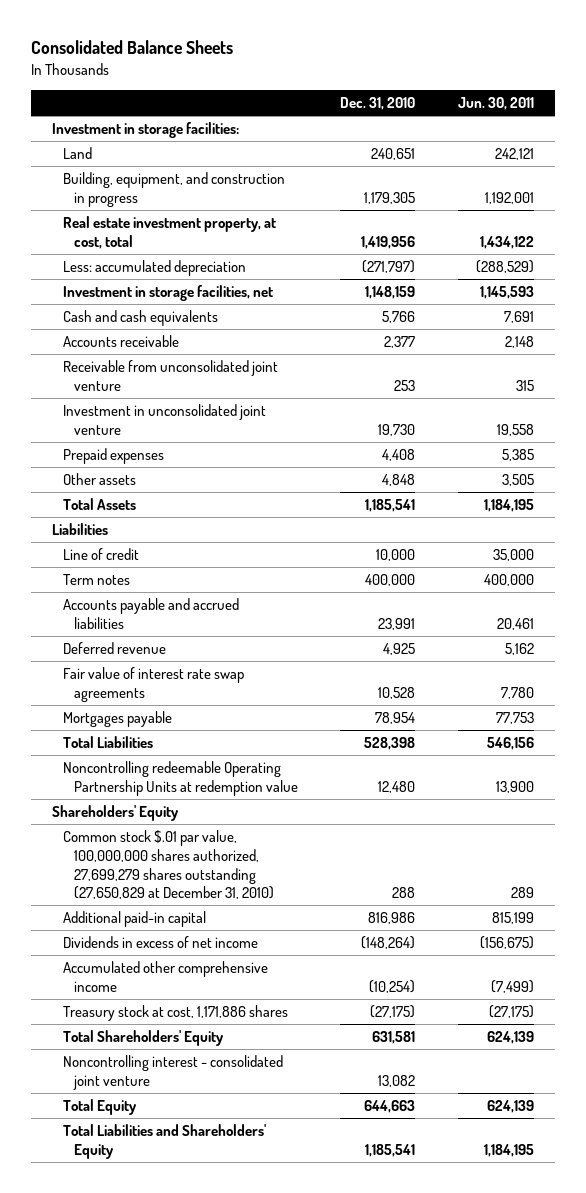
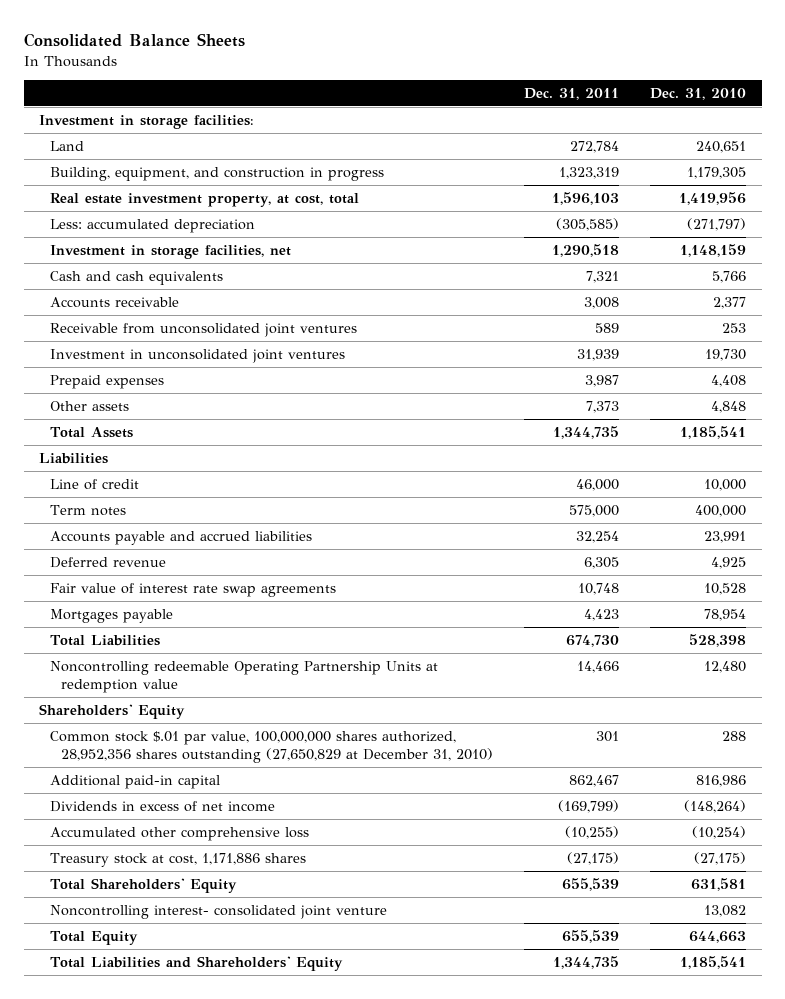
[457,97,534,111] Jun. 30, 2011 -> none
none -> [523,87,619,100] Dec. 31, 2011
[62,360,278,391] Receivable from unconsolidated joint venture -> [49,322,357,337] Receivable from unconsolidated joint ventures
[62,404,266,435] Investment in unconsolidated joint venture -> [49,348,345,363] Investment in unconsolidated joint ventures
[62,830,274,900] Common stock $.01 par value, 100,000,000 shares authorized, 27,699,279 shares outstanding (27,650,829 at December 31, 2010) -> [49,730,493,764] Common stock $.01 par value, 100,000,000 shares authorized, 28,952,356 shares outstanding (27,650,829 at December 31, 2010)
[62,961,268,992] Accumulated other comprehensive income -> [49,826,309,841] Accumulated other comprehensive loss
[62,1055,283,1090] Noncontrolling interest - consolidated joint venture -> [49,904,387,919] Noncontrolling interest- consolidated joint venture

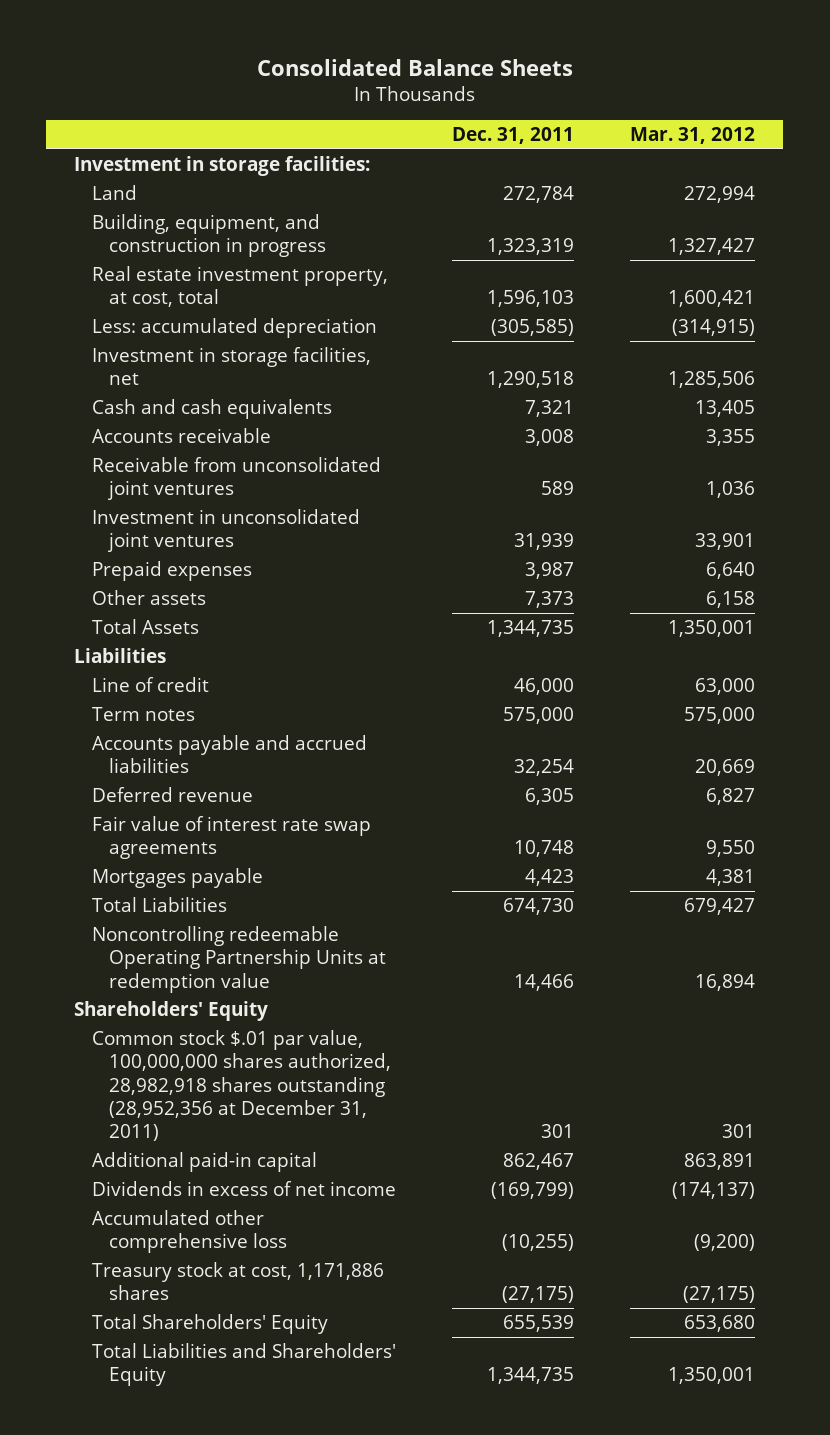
[650,87,747,100] Dec. 31, 2010 -> none
none -> [630,127,756,145] Mar. 31, 2012
[49,730,493,764] Common stock $.01 par value, 100,000,000 shares authorized, 28,952,356 shares outstanding (27,650,829 at December 31, 2010) -> [91,1030,391,1142] Common stock $.01 par value, 100,000,000 shares authorized, 28,982,918 shares outstanding (28,952,356 at December 31, 2011)
[49,904,387,919] Noncontrolling interest- consolidated joint venture -> none
[49,930,138,945] Total Equity -> none

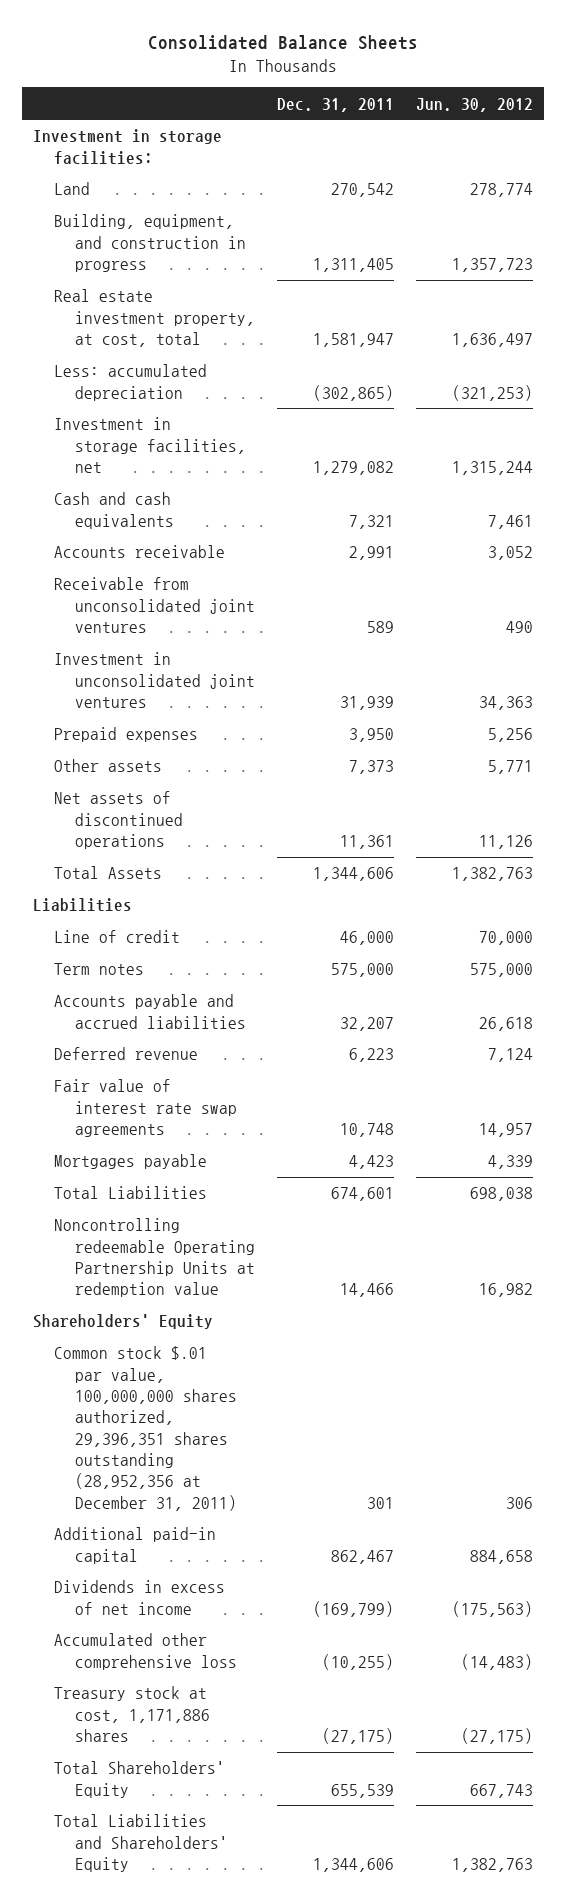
[630,127,756,145] Mar. 31, 2012 -> none
none -> [416,97,534,112] Jun. 30, 2012
[502,186,574,204] 272,784 -> [331,183,395,198] 270,542
[486,238,574,256] 1,323,319 -> [313,258,395,273] 1,311,405
[486,290,574,308] 1,596,103 -> [313,333,395,348] 1,581,947
[490,319,574,337] (305,585) -> [313,384,395,401] (302,865)
[486,371,574,389] 1,290,518 -> [313,461,395,476] 1,279,082
[524,429,574,447] 3,008 -> [349,546,395,561] 2,991
[524,562,574,580] 3,987 -> [349,728,395,743] 3,950
none -> [54,791,184,850] Net assets of discontinued operations
[486,620,574,638] 1,344,735 -> [313,867,395,882] 1,344,606
[513,759,574,777] 32,254 -> [340,1016,395,1031] 32,207
[524,788,574,806] 6,305 -> [349,1048,395,1063] 6,223
[502,898,574,916] 674,730 -> [331,1187,395,1202] 674,601
[91,1030,391,1142] Common stock $.01 par value, 100,000,000 shares authorized, 28,982,918 shares outstanding (28,952,356 at December 31, 2011) -> [54,1346,238,1511] Common stock $.01 par value, 100,000,000 shares authorized, 29,396,351 shares outstanding (28,952,356 at December 31, 2011)
[486,1367,574,1385] 1,344,735 -> [313,1858,395,1873] 1,344,606

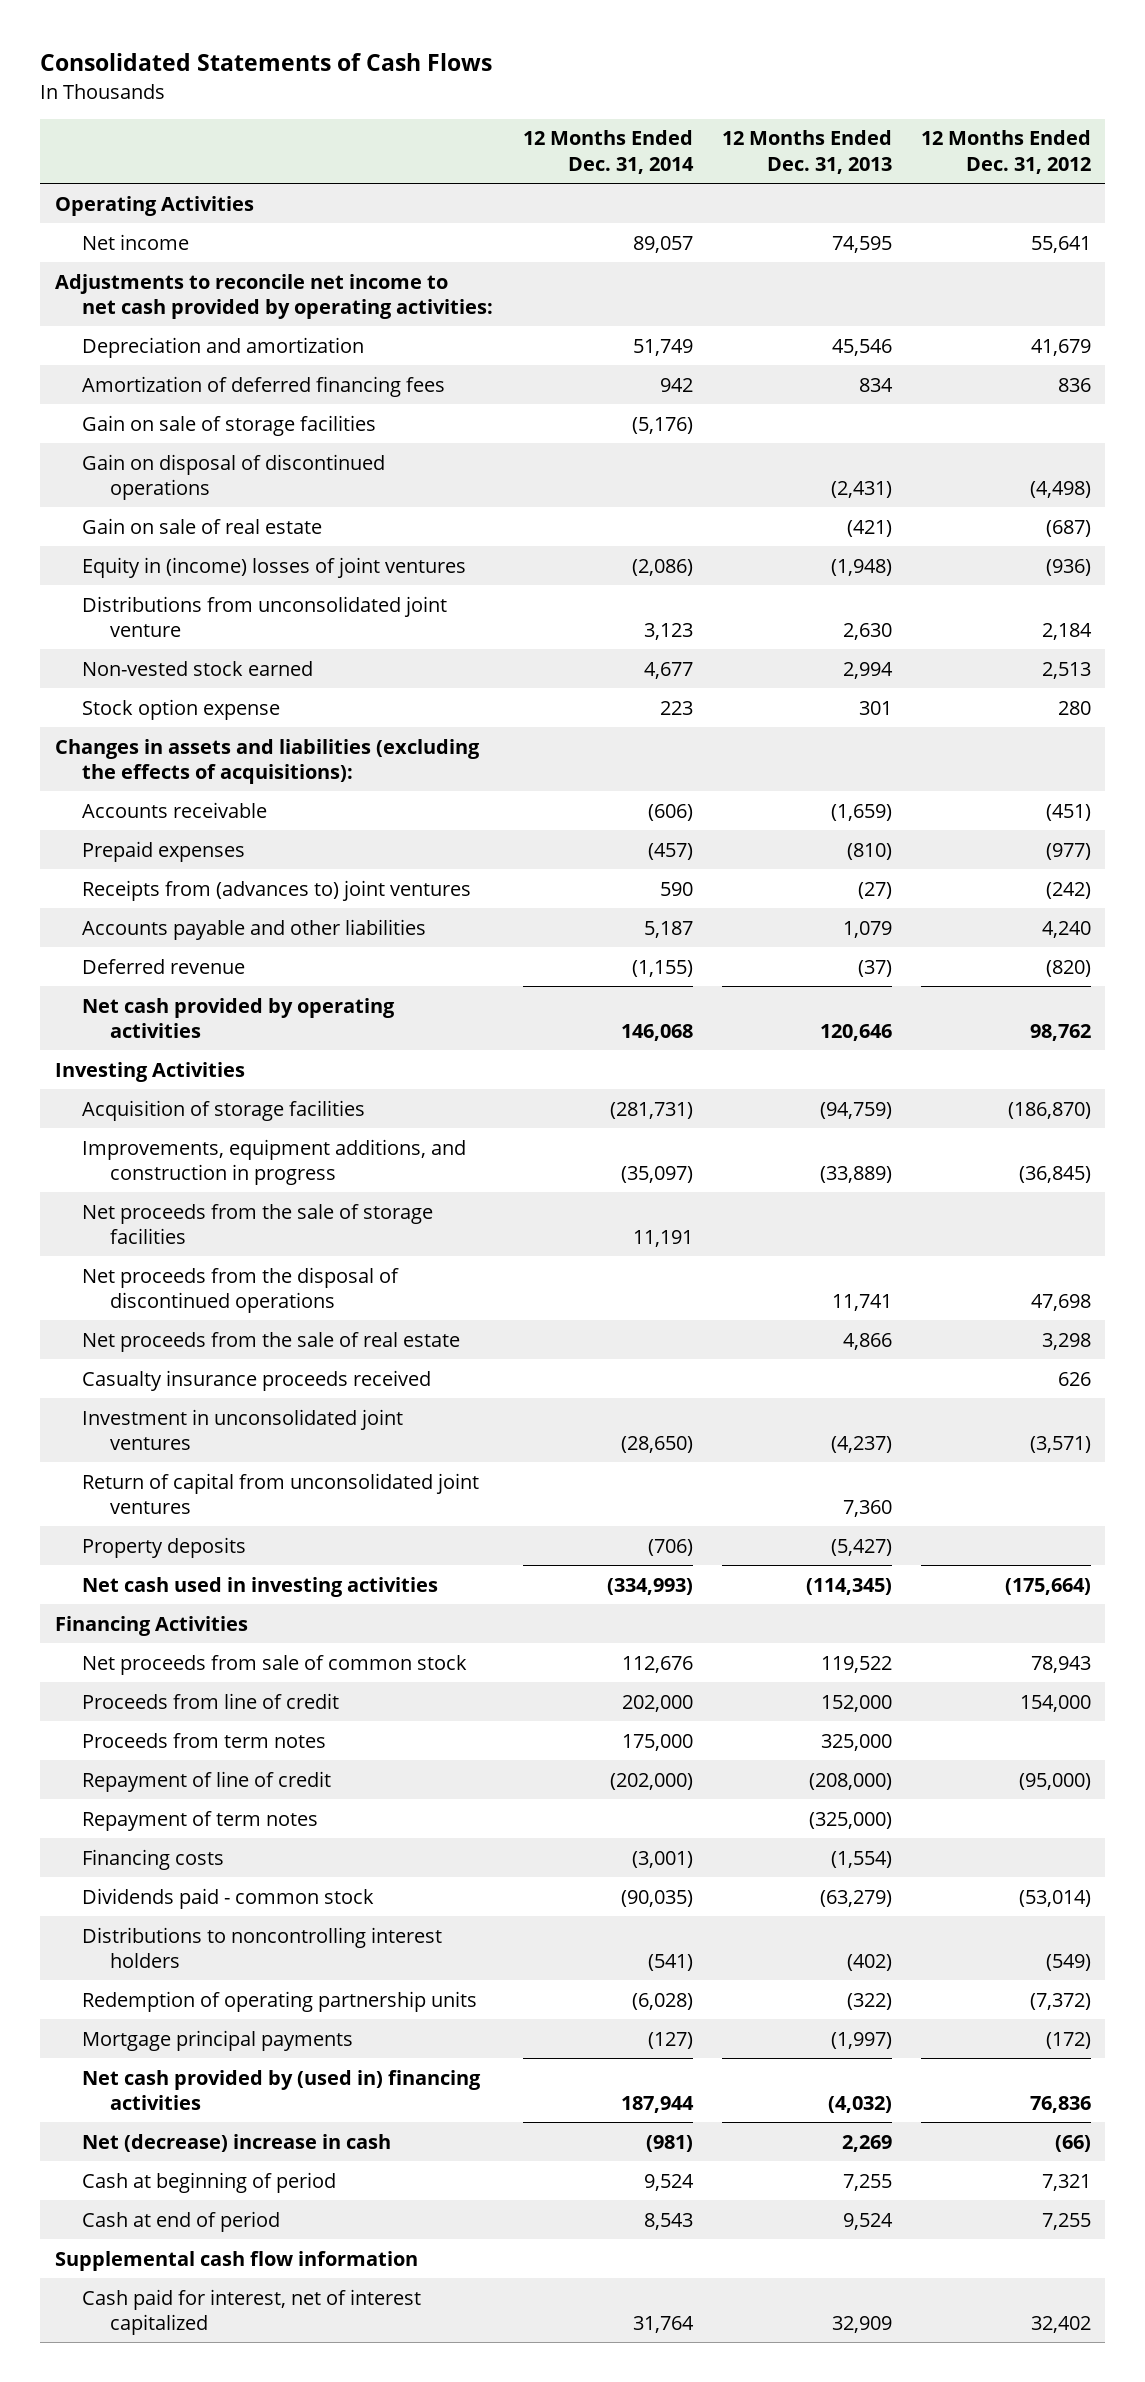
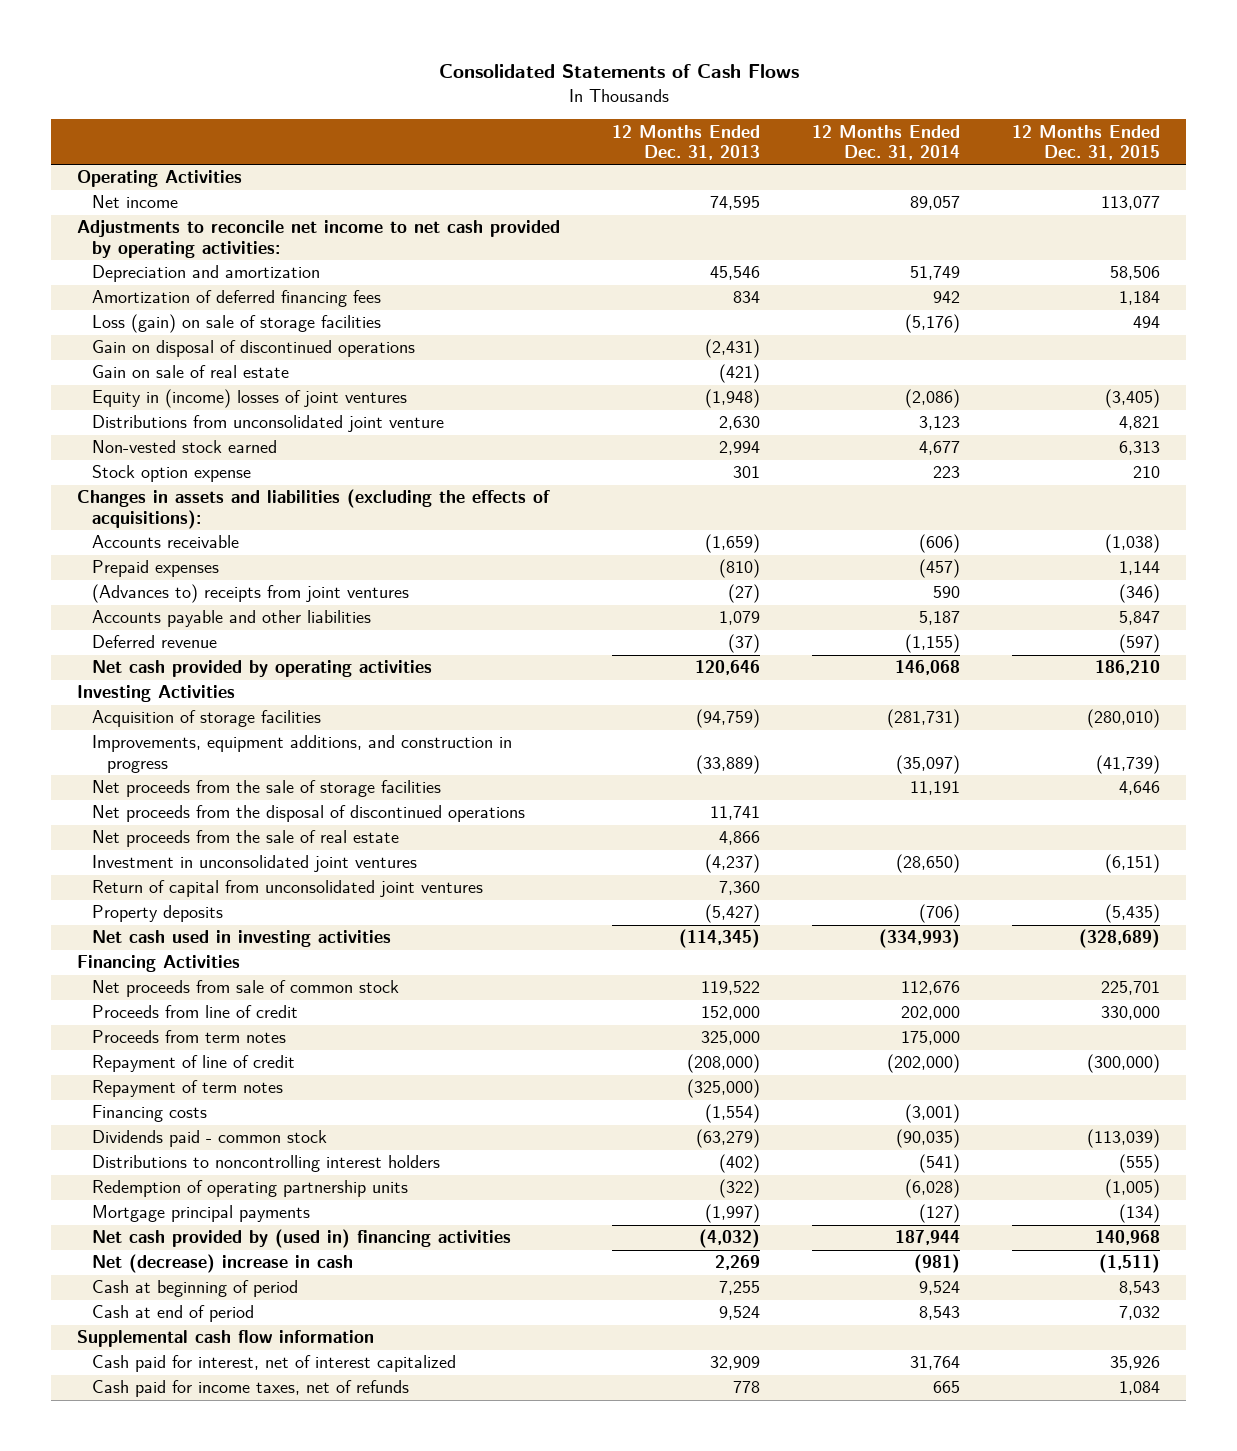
[920,130,1091,174] 12 Months Ended Dec. 31, 2012 -> none
none -> [1011,124,1160,161] 12 Months Ended Dec. 31, 2015
[82,414,377,436] Gain on sale of storage facilities -> [92,314,382,334] Loss (gain) on sale of storage facilities
[82,879,472,901] Receipts from (advances to) joint ventures -> [92,584,410,604] (Advances to) receipts from joint ventures
[82,1369,432,1391] Casualty insurance proceeds received -> none
none -> [92,1380,410,1398] Cash paid for income taxes, net of refunds

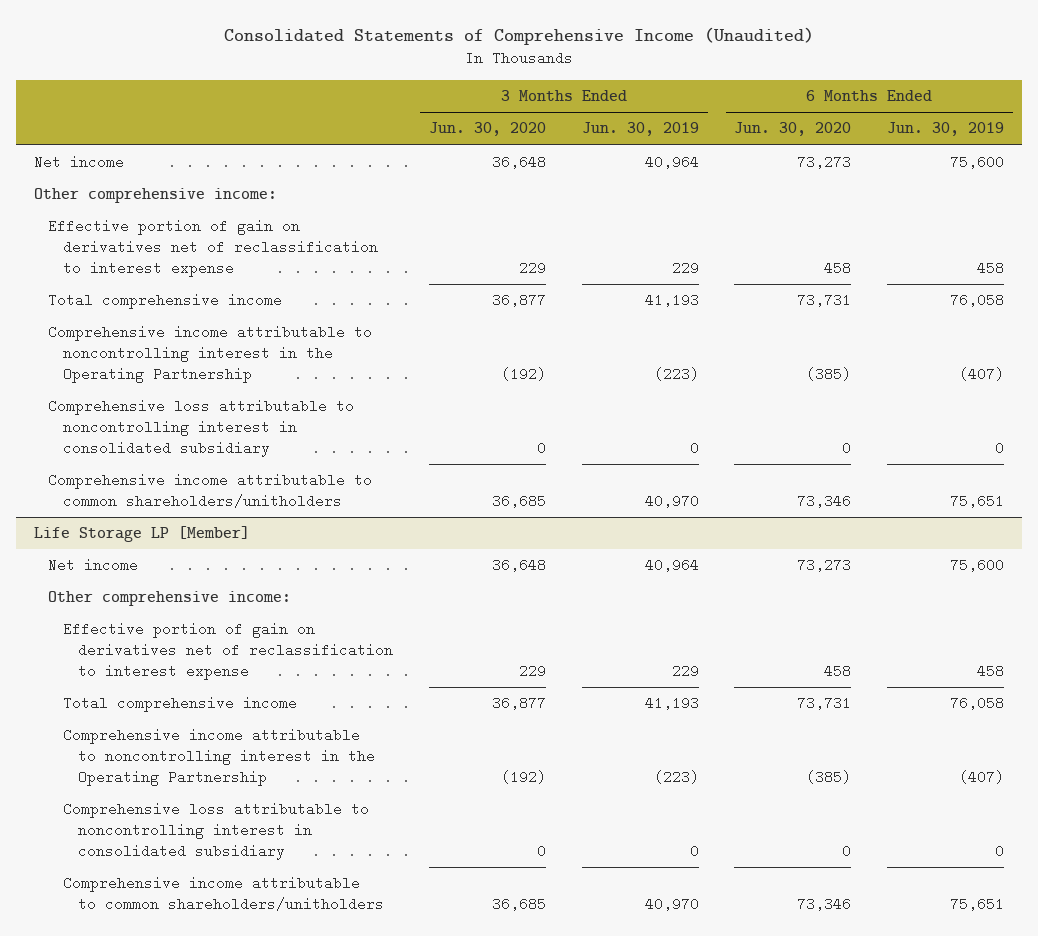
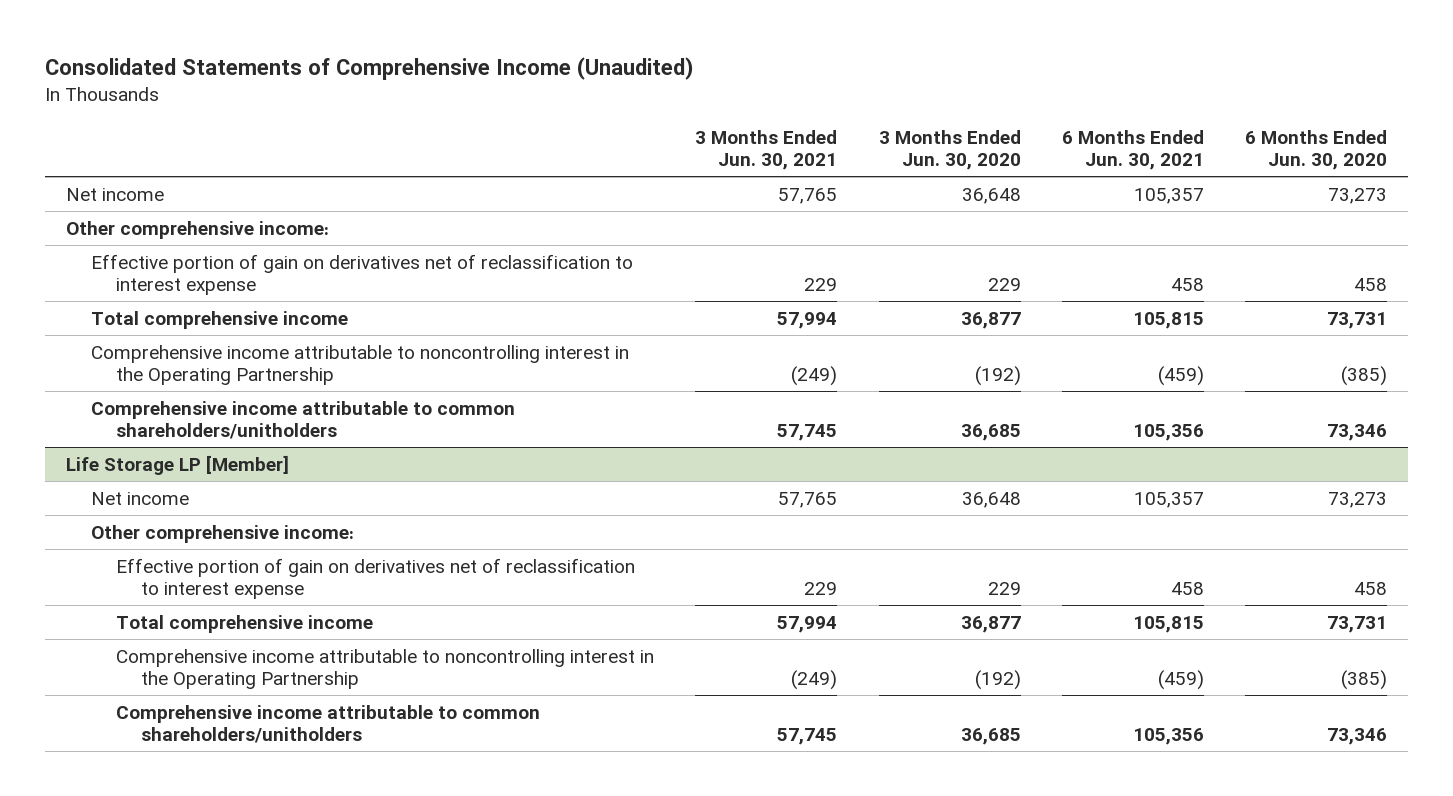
[581,122,699,137] Jun. 30, 2019 -> none
[887,122,1005,137] Jun. 30, 2019 -> none
none -> [695,129,838,171] 3 Months Ended Jun. 30, 2021
none -> [1062,129,1205,171] 6 Months Ended Jun. 30, 2021
[48,399,355,458] Comprehensive loss attributable to noncontrolling interest in consolidated subsidiary -> none
[63,802,370,861] Comprehensive loss attributable to noncontrolling interest in consolidated subsidiary -> none

